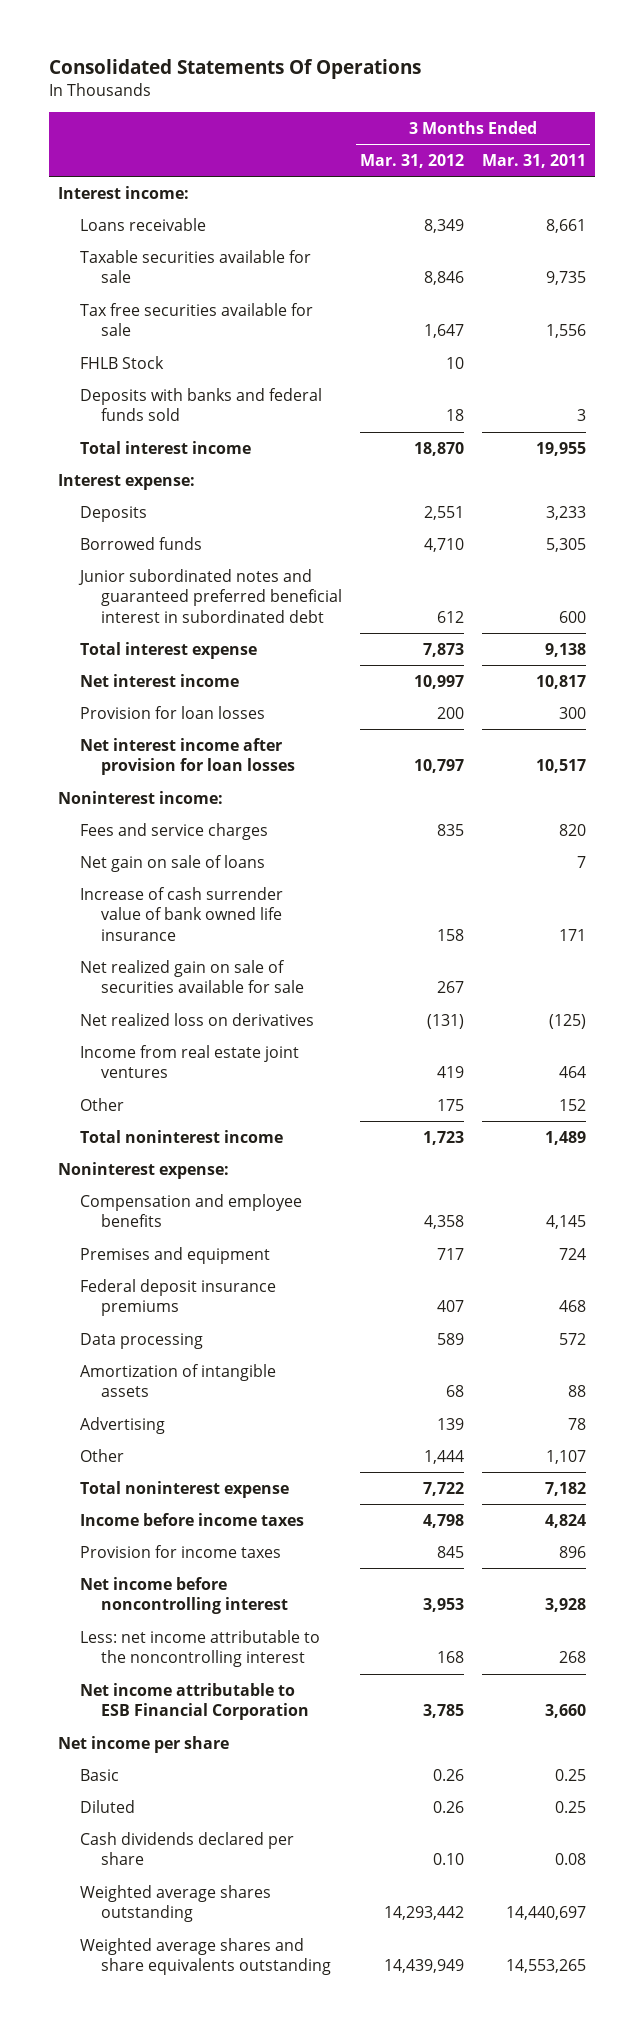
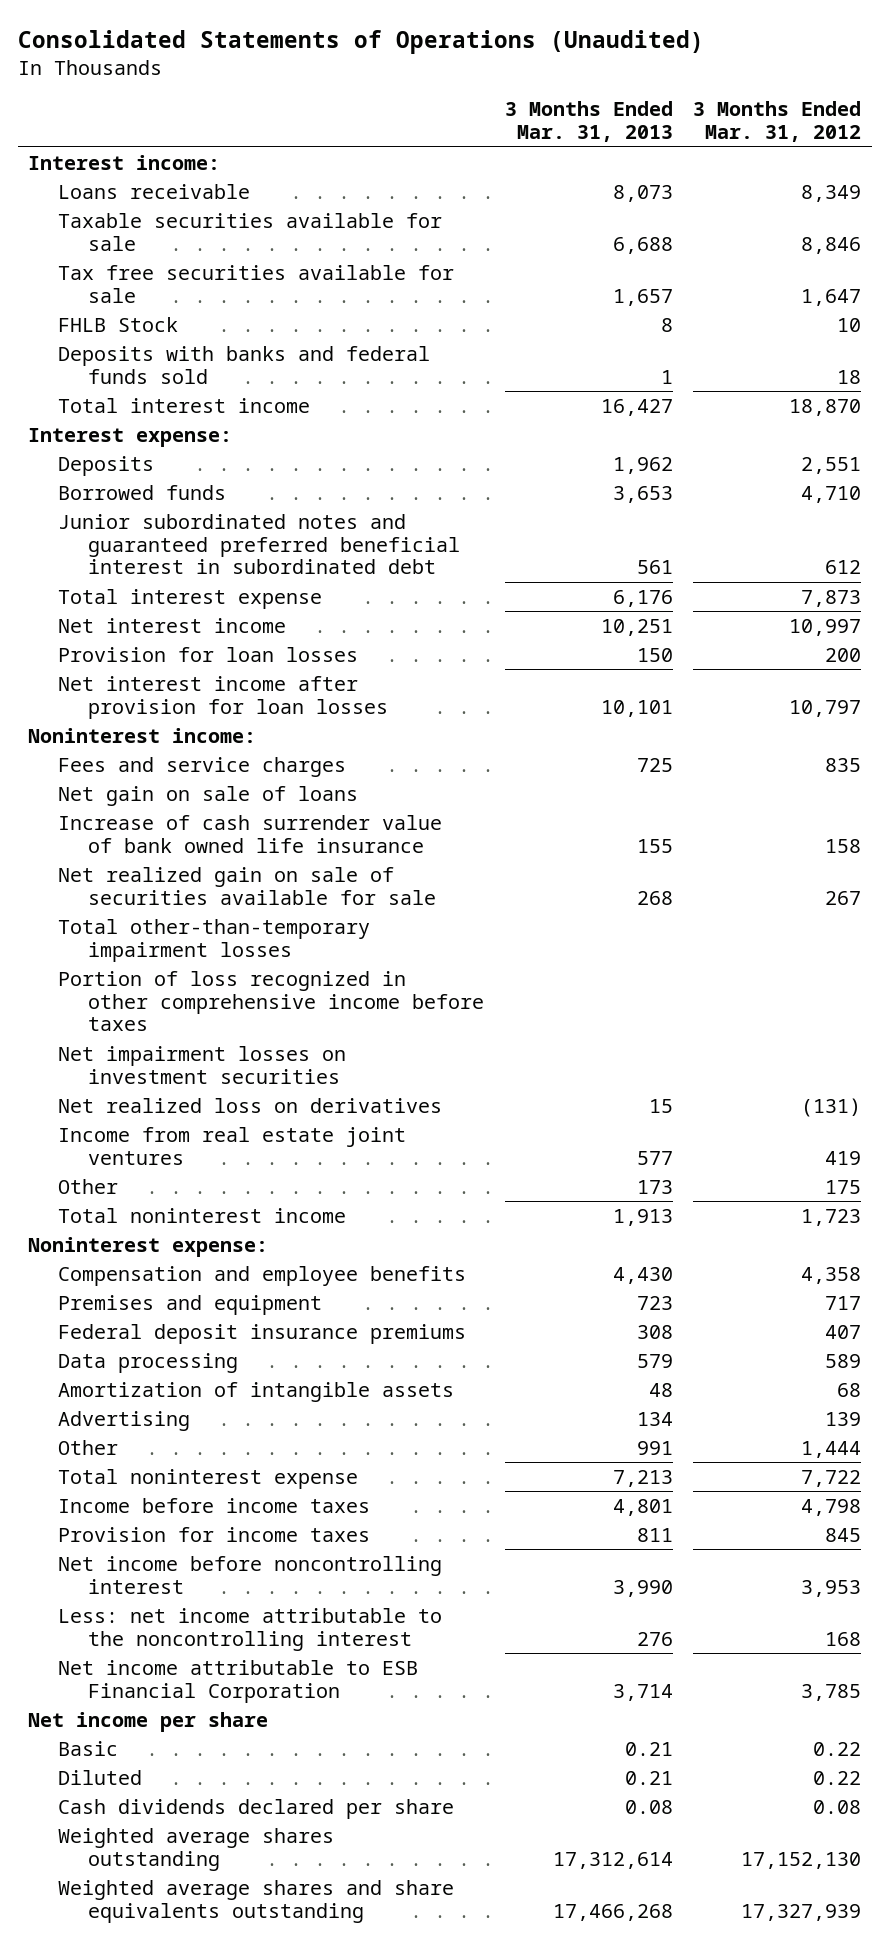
[49,59,422,80] Consolidated Statements Of Operations -> [17,30,704,55] Consolidated Statements of Operations (Unaudited)
[481,153,586,168] Mar. 31, 2011 -> none
none -> [504,101,673,143] 3 Months Ended Mar. 31, 2013
none -> [57,918,370,962] Total other-than-temporary impairment losses
none -> [57,970,484,1032] Portion of loss recognized in other comprehensive income before taxes
none -> [57,1045,346,1084] Net impairment losses on investment securities
[433,1768,465,1781] 0.26 -> [813,1741,862,1756] 0.22
[433,1800,465,1813] 0.26 -> [813,1770,862,1785] 0.22
[433,1853,465,1866] 0.10 -> [813,1799,862,1814] 0.08
[384,1906,465,1921] 14,293,442 -> [741,1851,862,1869] 17,152,130
[384,1959,465,1974] 14,439,949 -> [741,1903,862,1921] 17,327,939

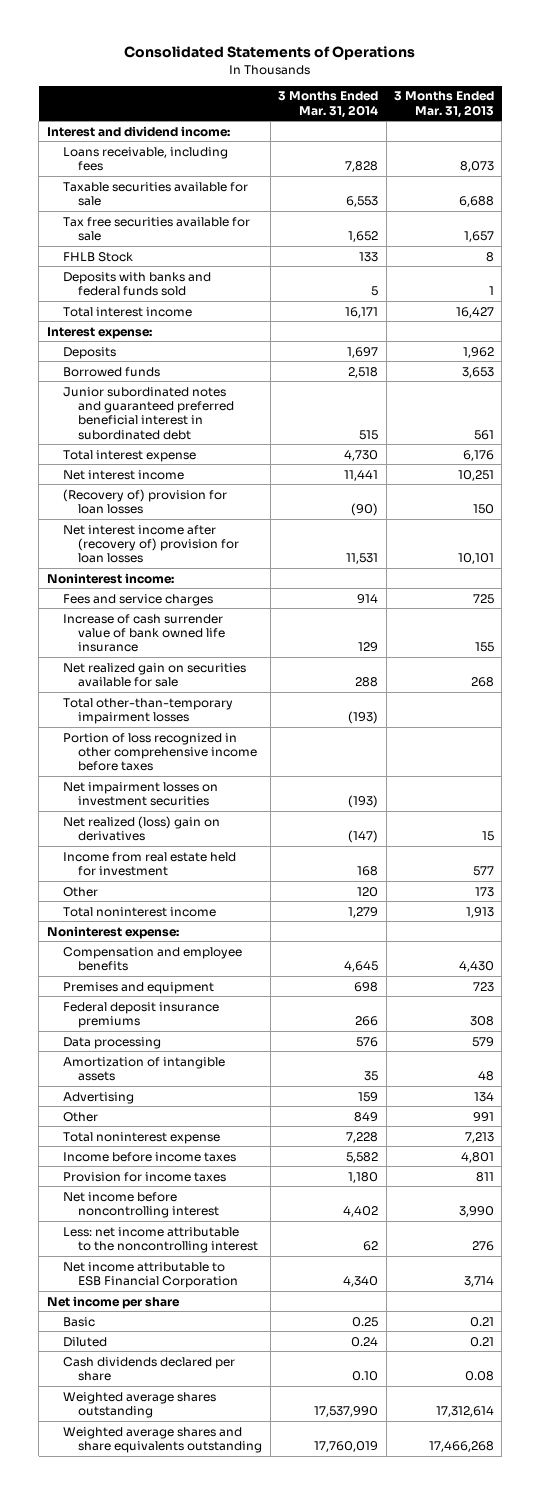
[17,30,704,55] Consolidated Statements of Operations (Unaudited) -> [124,46,416,61] Consolidated Statements of Operations
[693,101,862,143] 3 Months Ended Mar. 31, 2012 -> none
none -> [278,91,379,118] 3 Months Ended Mar. 31, 2014
[28,154,221,170] Interest income: -> [46,125,230,137] Interest and dividend income:
[57,183,250,199] Loans receivable -> [62,146,228,171] Loans receivable, including fees
[57,646,358,662] Provision for loan losses -> [62,488,227,514] (Recovery of) provision for loan losses
[57,675,388,719] Net interest income after provision for loan losses -> [62,524,240,564] Net interest income after (recovery of) provision for loan losses
[57,785,358,806] Net gain on sale of loans -> none
[57,866,436,905] Net realized gain on sale of securities available for sale -> [62,662,246,687] Net realized gain on securities available for sale
[57,1097,442,1113] Net realized loss on derivatives -> [62,815,220,841] Net realized (loss) gain on derivatives
[57,1126,406,1165] Income from real estate joint ventures -> [62,851,236,876] Income from real estate held for investment

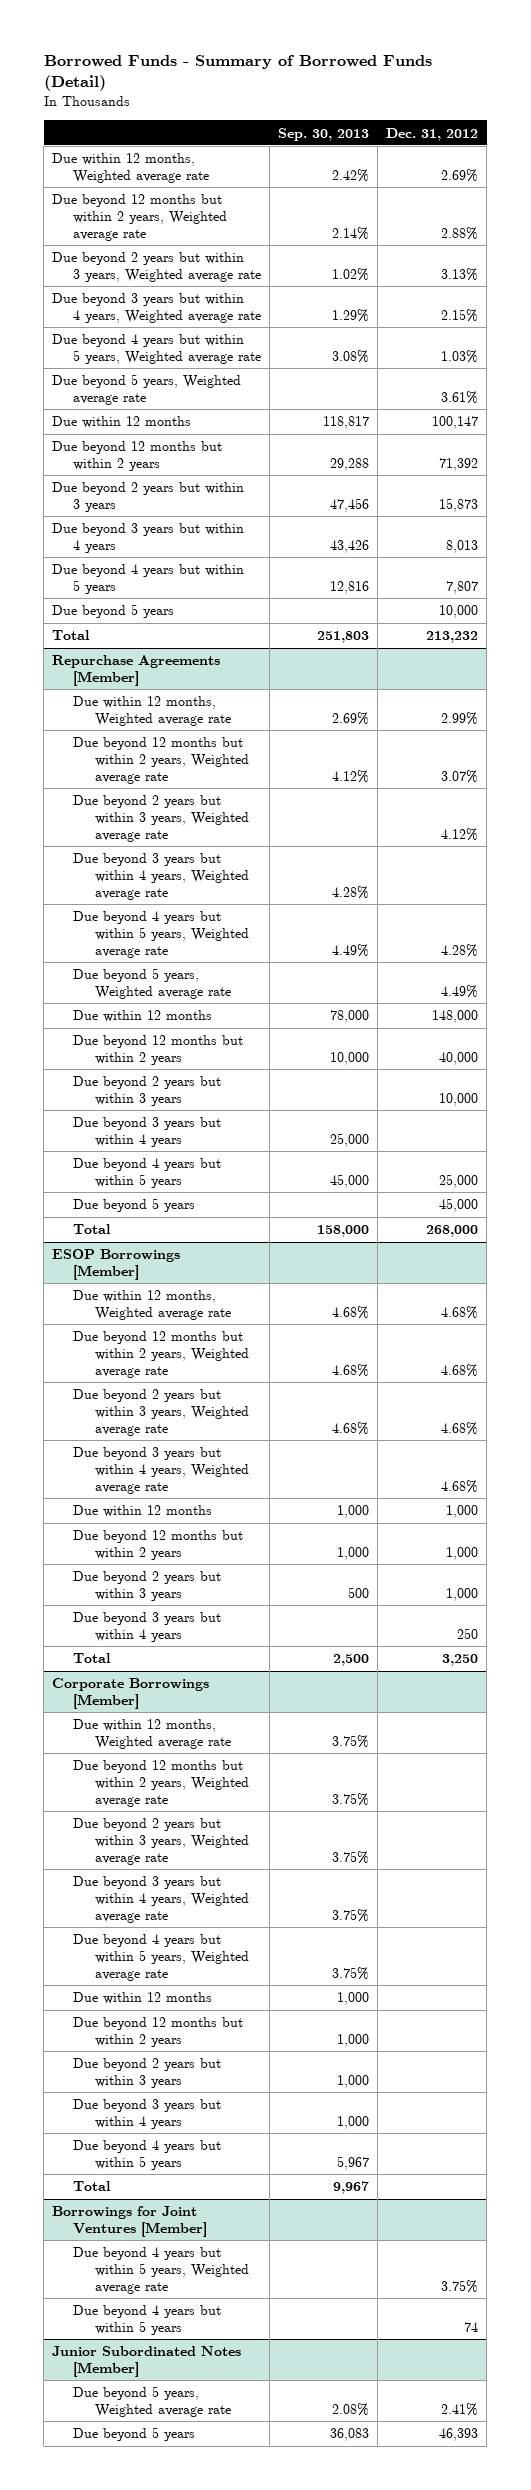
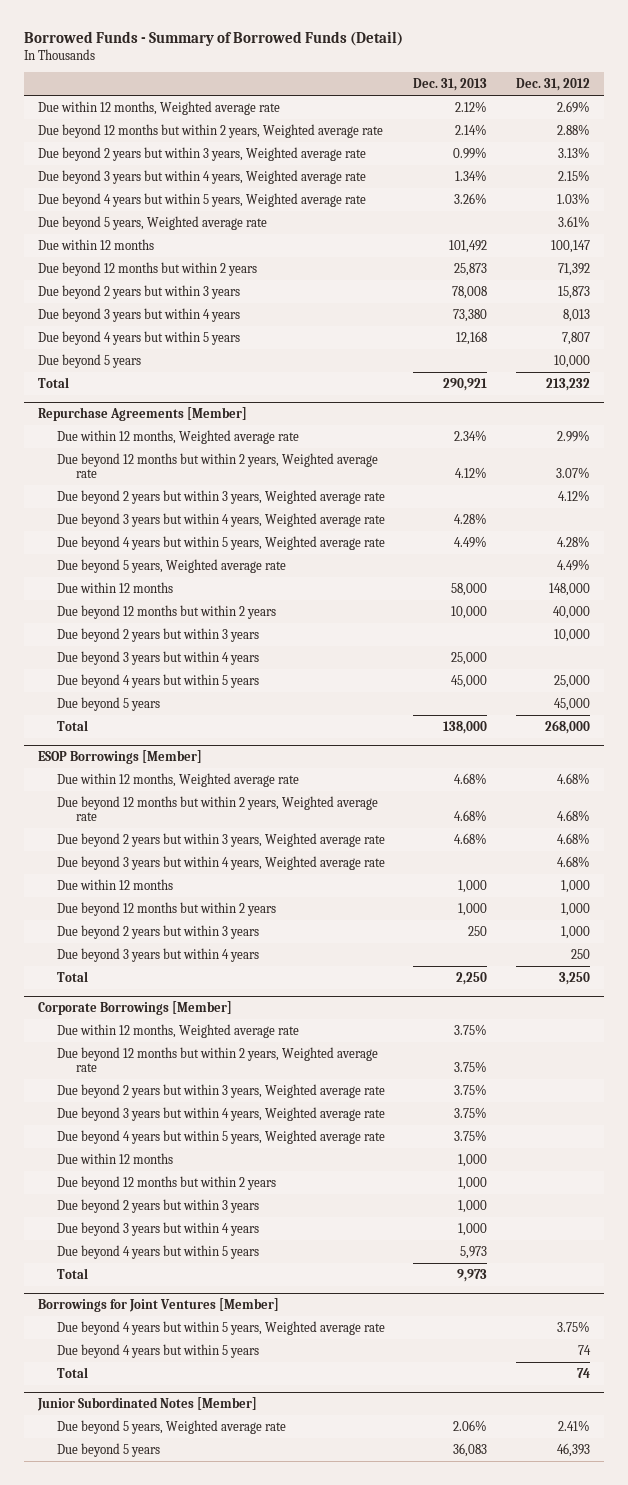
[278,127,370,141] Sep. 30, 2013 -> none
none -> [413,77,488,91] Dec. 31, 2013
none -> [56,1366,88,1378] Total

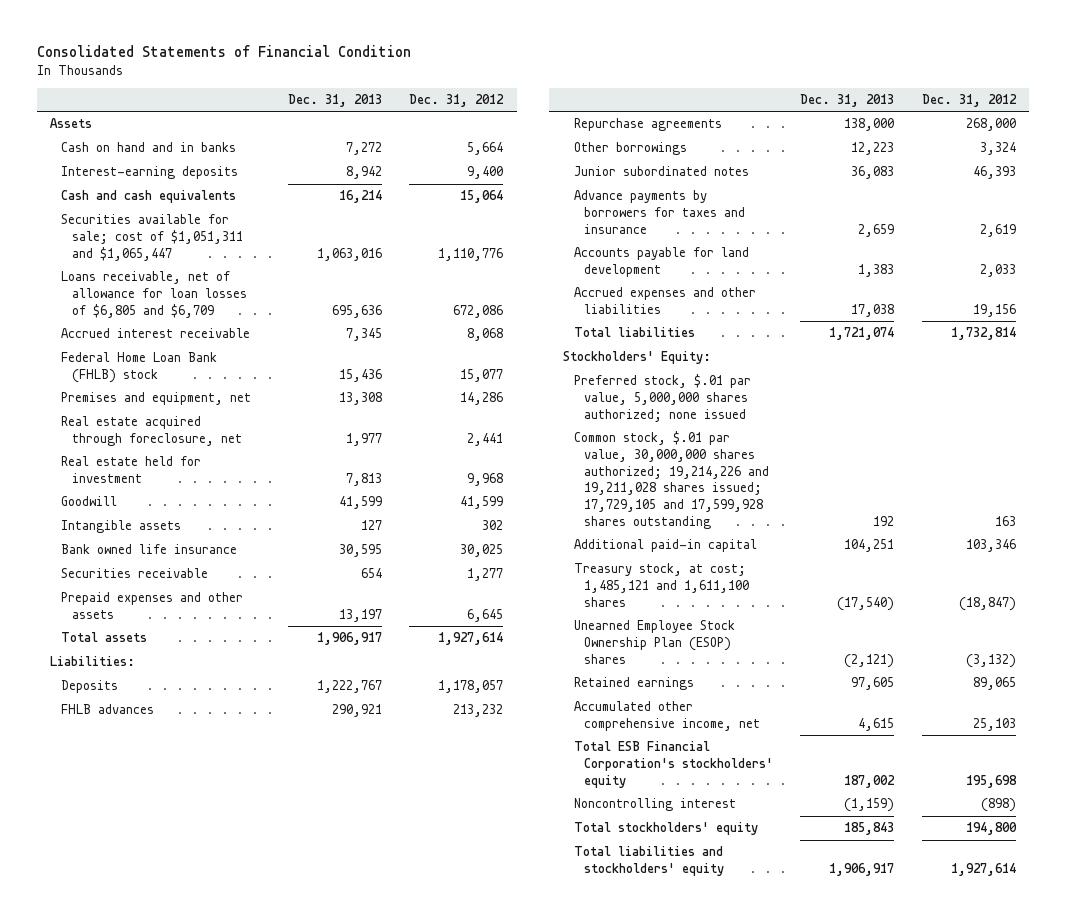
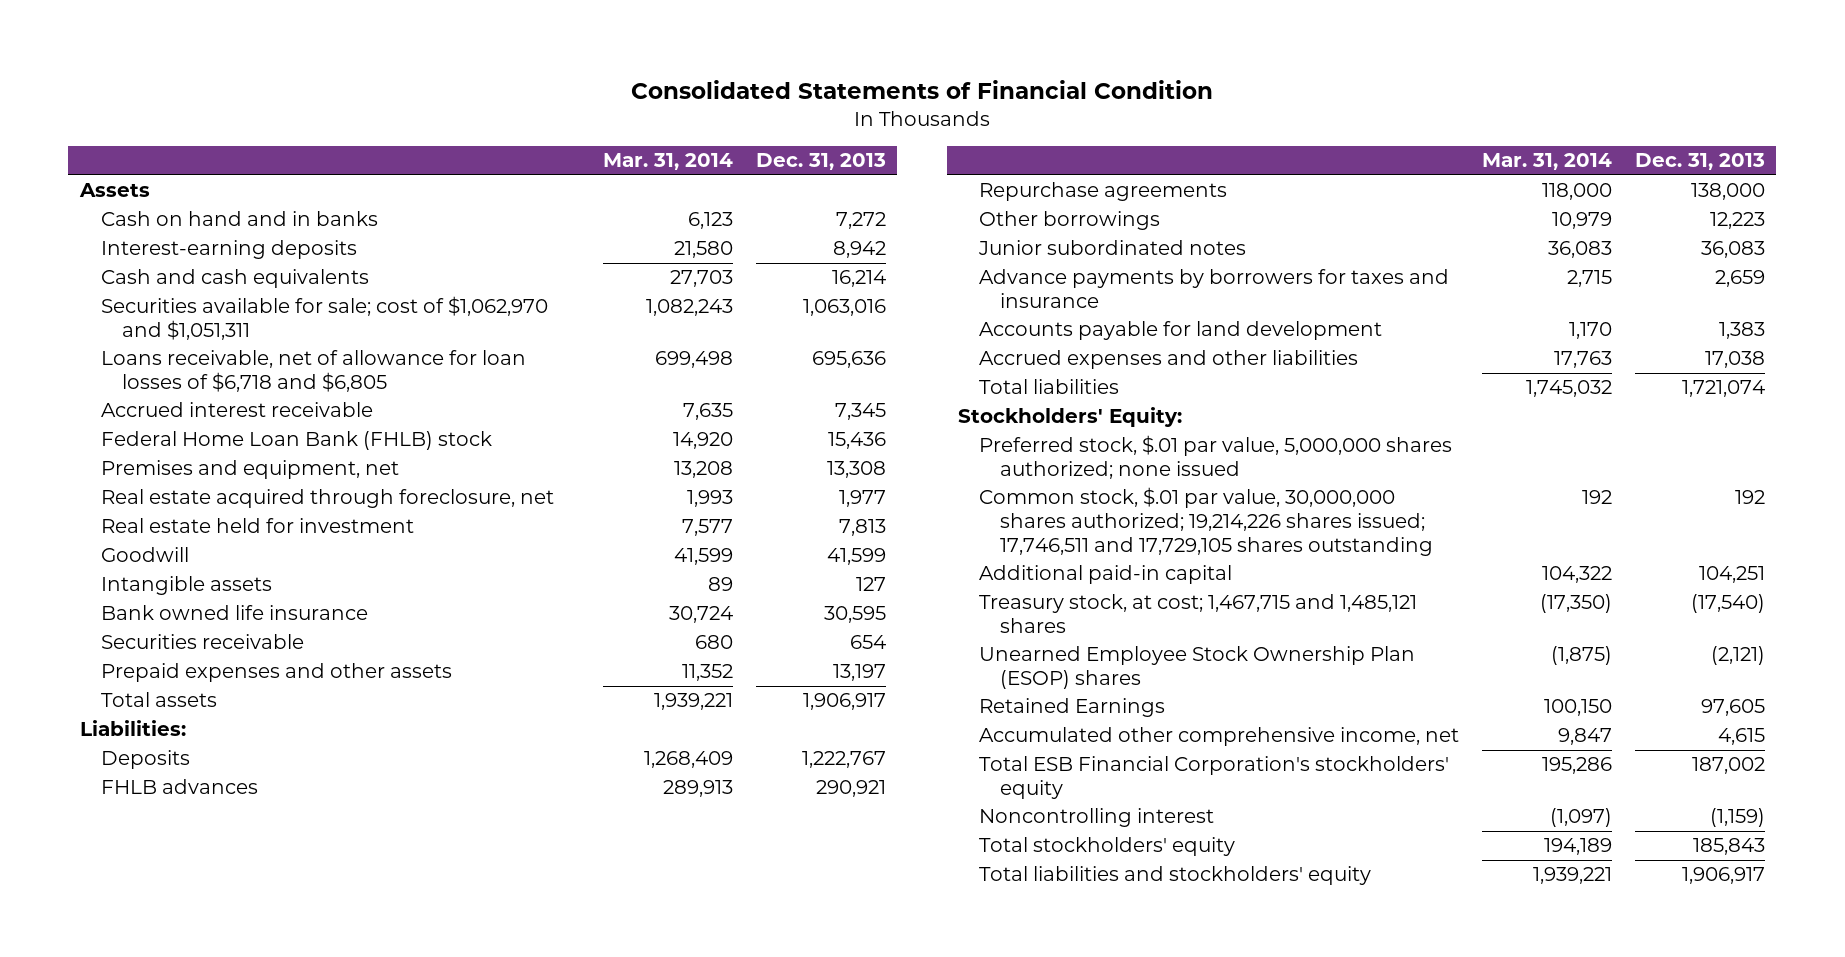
[408,94,504,108] Dec. 31, 2012 -> none
none -> [603,153,734,171] Mar. 31, 2014
[60,214,243,261] Securities available for sale; cost of $1,051,311 and $1,065,447 -> [100,296,548,340] Securities available for sale; cost of $1,062,970 and $1,051,311
[60,271,247,318] Loans receivable, net of allowance for loan losses of $6,805 and $6,709 -> [100,350,526,392] Loans receivable, net of allowance for loan losses of $6,718 and $6,805
[573,431,770,529] Common stock, $.01 par value, 30,000,000 shares authorized; 19,214,226 and 19,211,028 shares issued; 17,729,105 and 17,599,928 shares outstanding -> [979,487,1434,556] Common stock, $.01 par value, 30,000,000 shares authorized; 19,214,226 shares issued; 17,746,511 and 17,729,105 shares outstanding
[573,563,750,607] Treasury stock, at cost; 1,485,121 and 1,611,100 shares -> [979,594,1418,633] Treasury stock, at cost; 1,467,715 and 1,485,121 shares
[573,677,694,691] Retained earnings -> [979,698,1166,718] Retained Earnings

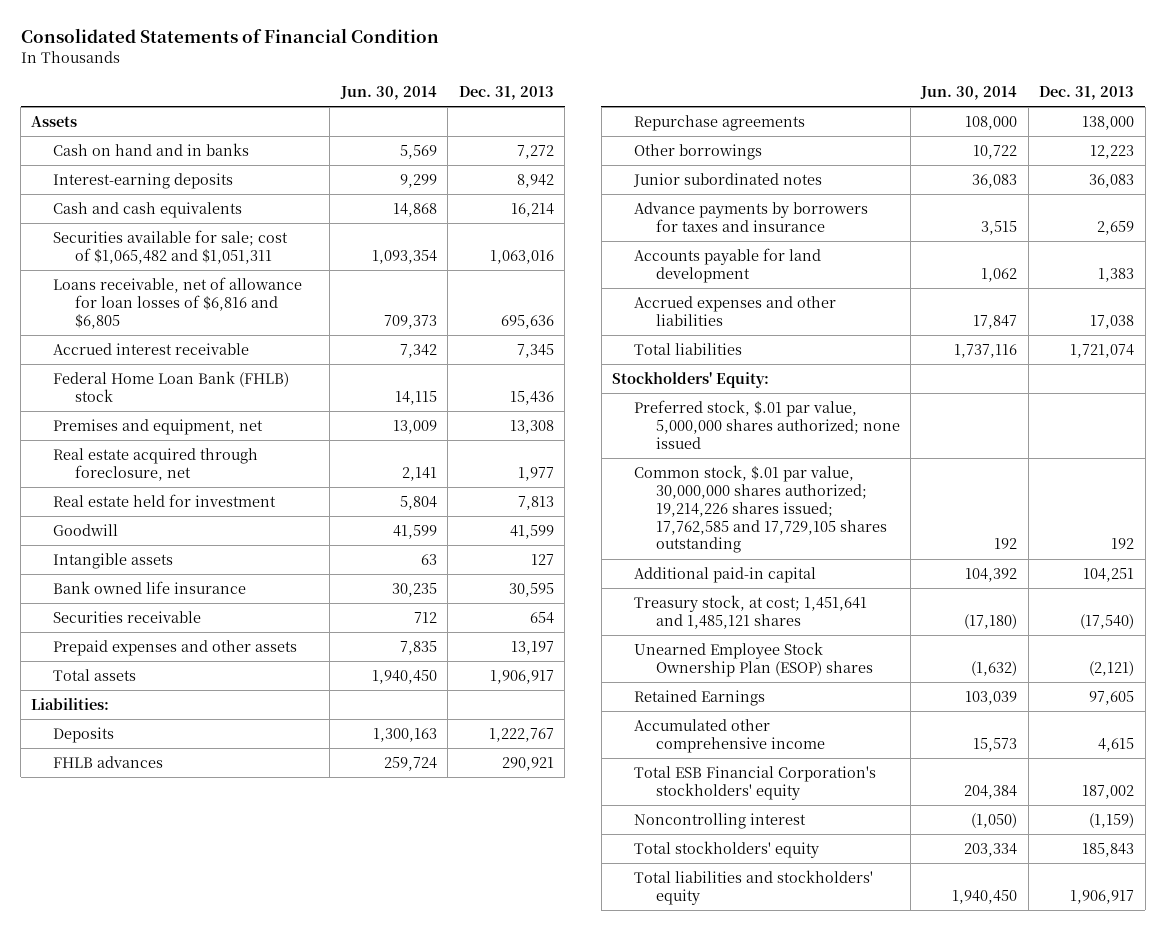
[603,153,734,171] Mar. 31, 2014 -> none
none -> [339,86,437,101] Jun. 30, 2014
[100,296,548,340] Securities available for sale; cost of $1,062,970 and $1,051,311 -> [53,229,289,264] Securities available for sale; cost of $1,065,482 and $1,051,311
[100,350,526,392] Loans receivable, net of allowance for loan losses of $6,718 and $6,805 -> [53,276,303,329] Loans receivable, net of allowance for loan losses of $6,816 and $6,805
[979,487,1434,556] Common stock, $.01 par value, 30,000,000 shares authorized; 19,214,226 shares issued; 17,746,511 and 17,729,105 shares outstanding -> [633,464,887,554] Common stock, $.01 par value, 30,000,000 shares authorized; 19,214,226 shares issued; 17,762,585 and 17,729,105 shares outstanding
[979,594,1418,633] Treasury stock, at cost; 1,467,715 and 1,485,121 shares -> [633,594,867,629] Treasury stock, at cost; 1,451,641 and 1,485,121 shares
[979,727,1460,747] Accumulated other comprehensive income, net -> [633,718,825,753] Accumulated other comprehensive income

